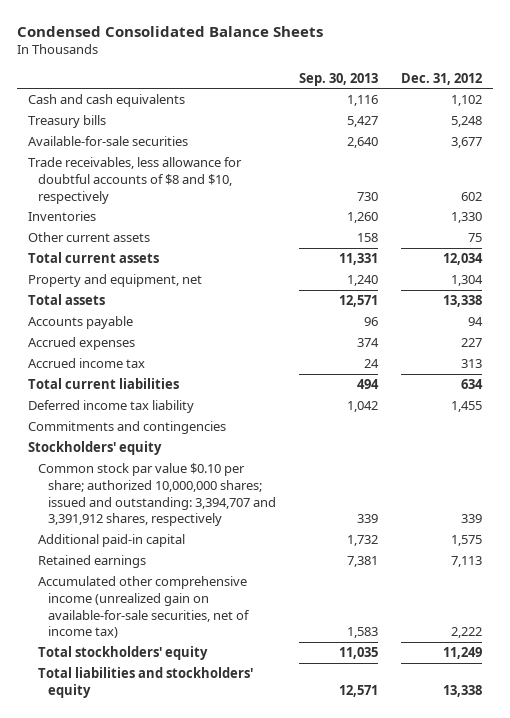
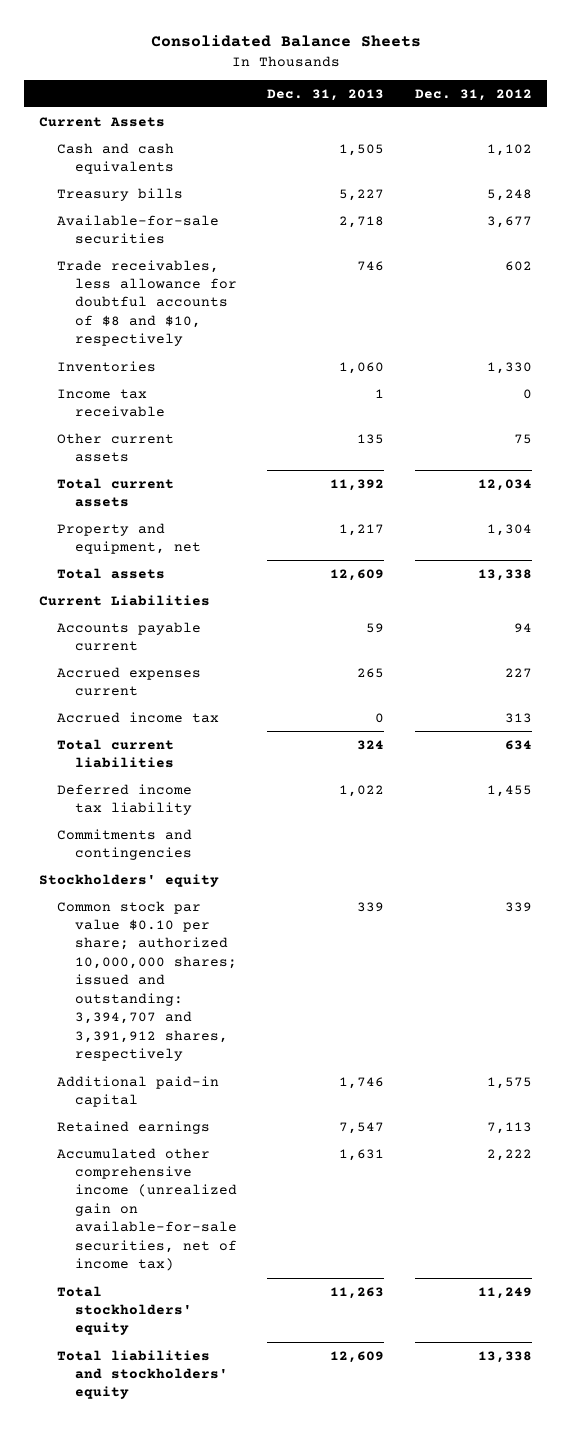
[16,25,323,37] Condensed Consolidated Balance Sheets -> [150,35,421,48] Consolidated Balance Sheets
[299,72,379,86] Sep. 30, 2013 -> none
none -> [267,88,385,101] Dec. 31, 2013
none -> [39,116,166,127] Current Assets
none -> [57,388,166,418] Income tax receivable
none -> [39,594,211,606] Current Liabilities
[27,316,133,330] Accounts payable -> [57,621,202,652] Accounts payable current
[27,337,135,351] Accrued expenses -> [57,666,202,697] Accrued expenses current

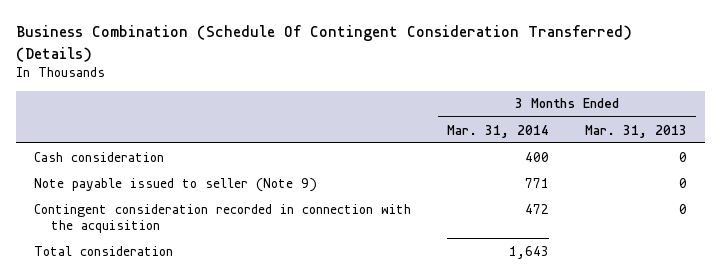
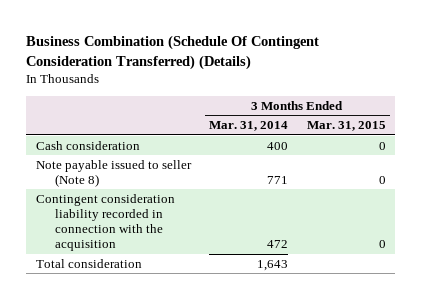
[585,124,688,138] Mar. 31, 2013 -> none
none -> [306,121,386,132] Mar. 31, 2015
[34,177,318,192] Note payable issued to seller (Note 9) -> [35,159,192,187] Note payable issued to seller (Note 8)
[34,203,412,233] Contingent consideration recorded in connection with the acquisition -> [35,193,175,252] Contingent consideration liability recorded in connection with the acquisition

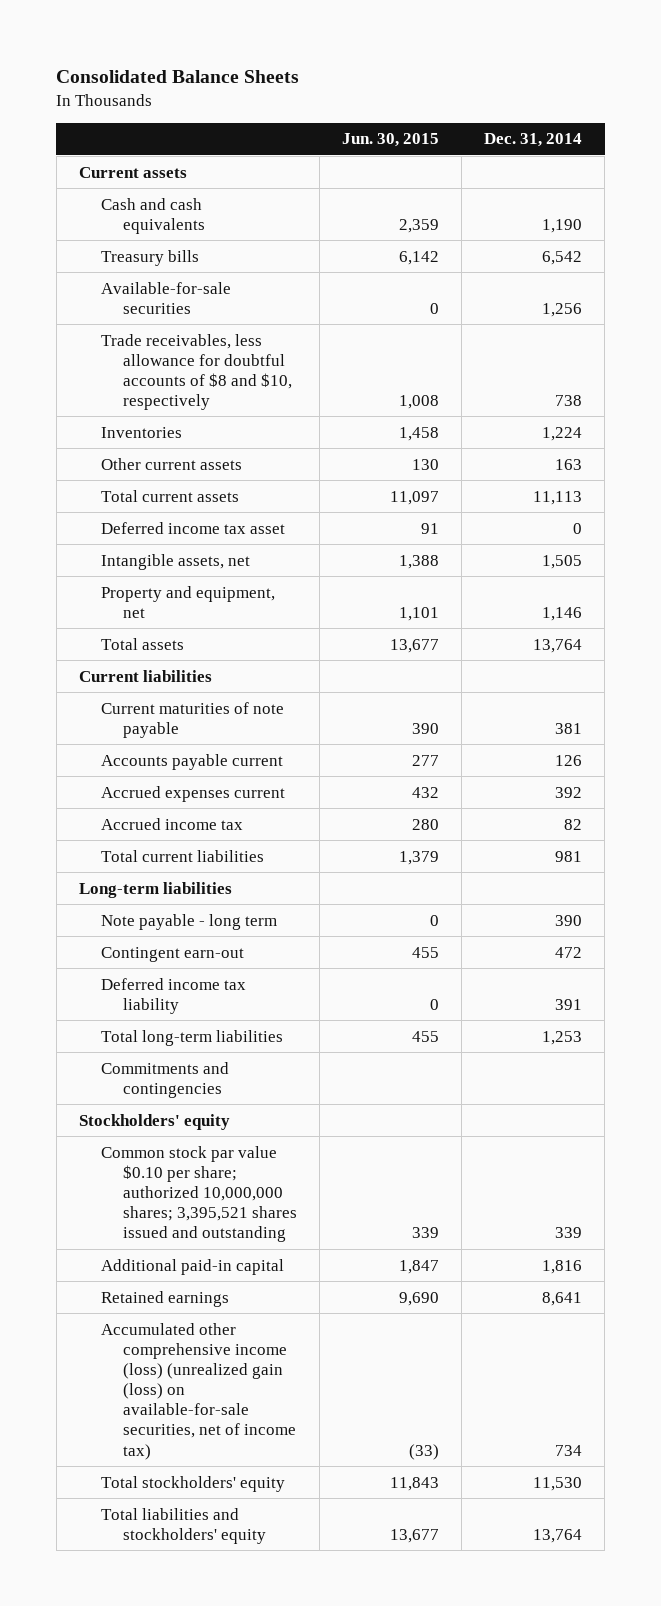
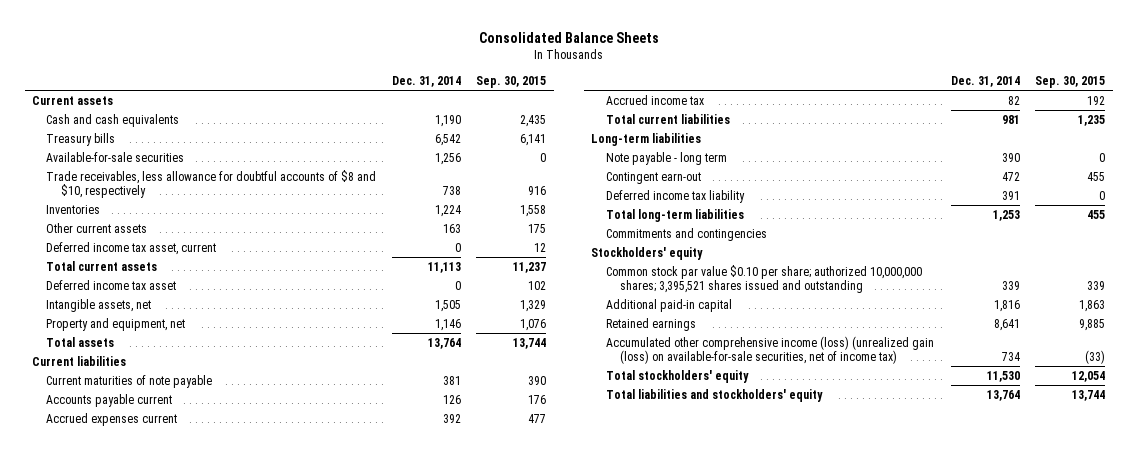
[341,133,439,148] Jun. 30, 2015 -> none
none -> [476,75,547,88] Sep. 30, 2015
none -> [46,241,217,255] Deferred income tax asset, current

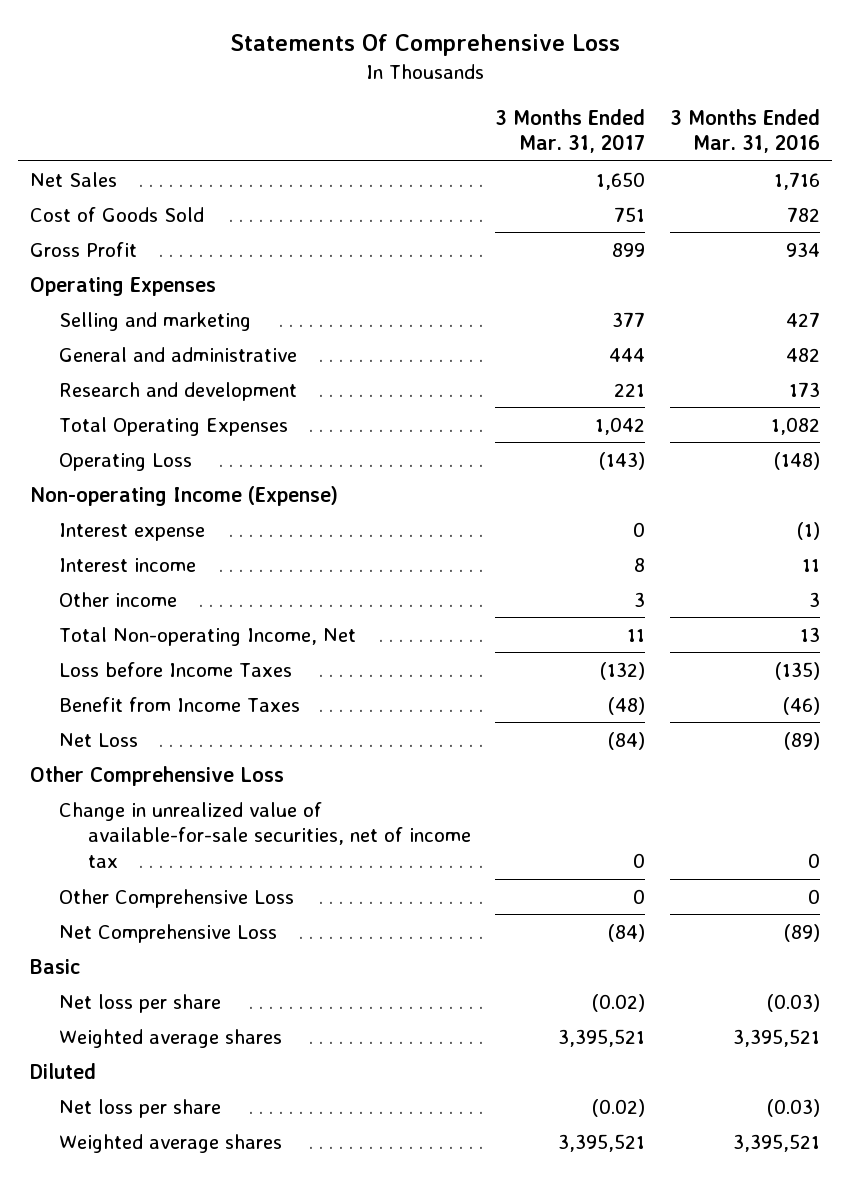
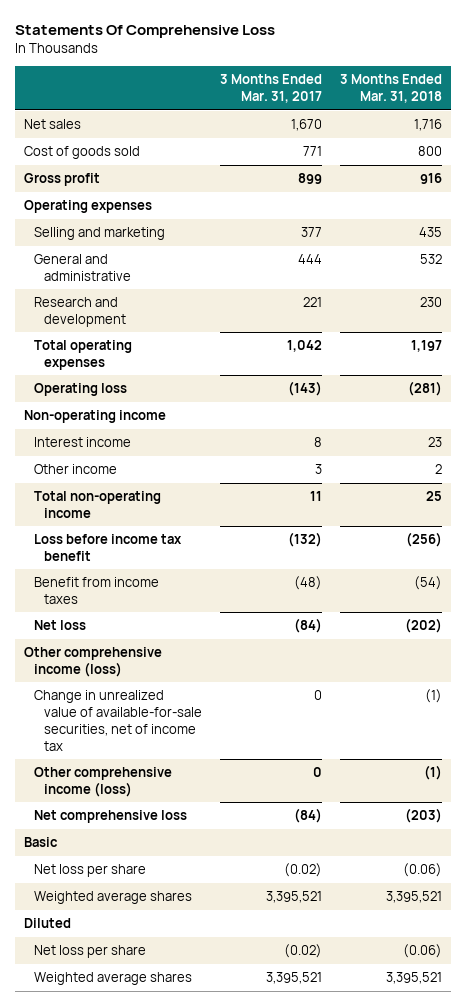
[669,108,820,154] 3 Months Ended Mar. 31, 2016 -> none
none -> [340,74,443,104] 3 Months Ended Mar. 31, 2018
[30,171,118,187] Net Sales -> [24,119,82,130] Net sales
[596,171,646,190] 1,650 -> [290,119,322,132] 1,670
[30,206,205,222] Cost of Goods Sold -> [24,146,141,160] Cost of goods sold
[614,206,646,222] 751 -> [302,146,322,157] 771
[30,241,138,257] Gross Profit -> [24,173,101,187] Gross profit
[30,276,217,296] Operating Expenses -> [24,200,153,214] Operating expenses
[59,522,206,541] Interest expense -> none
[59,416,289,436] Total Operating Expenses -> [33,340,132,370] Total operating expenses
[59,452,193,471] Operating Loss -> [33,383,127,397] Operating loss
[30,485,339,506] Non-operating Income (Expense) -> [24,410,167,424] Non-operating income
[59,626,357,646] Total Non-operating Income, Net -> [33,491,161,518] Total non-operating income
[59,661,293,677] Loss before Income Taxes -> [33,534,182,561] Loss before income tax benefit
[59,696,301,712] Benefit from Income Taxes -> [33,577,159,604] Benefit from income taxes
[59,732,139,747] Net Loss -> [33,620,86,631] Net loss
[30,765,285,786] Other Comprehensive Loss -> [24,647,163,677] Other comprehensive income (loss)
[59,888,295,908] Other Comprehensive Loss -> [33,767,172,797] Other comprehensive income (loss)
[59,923,278,943] Net Comprehensive Loss -> [33,810,187,824] Net comprehensive loss

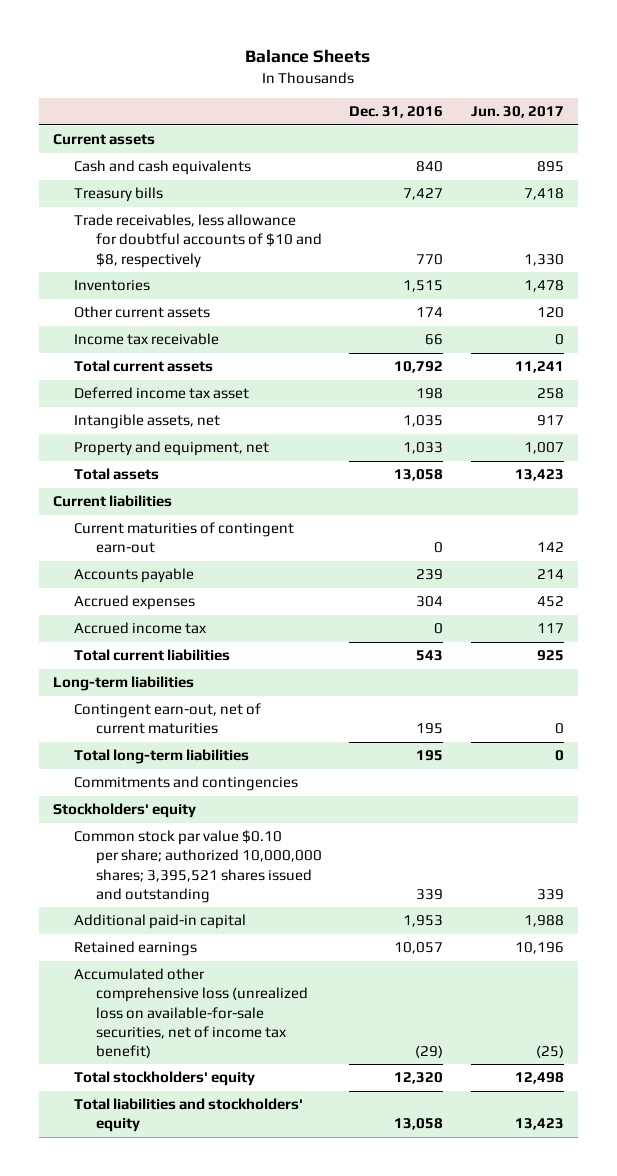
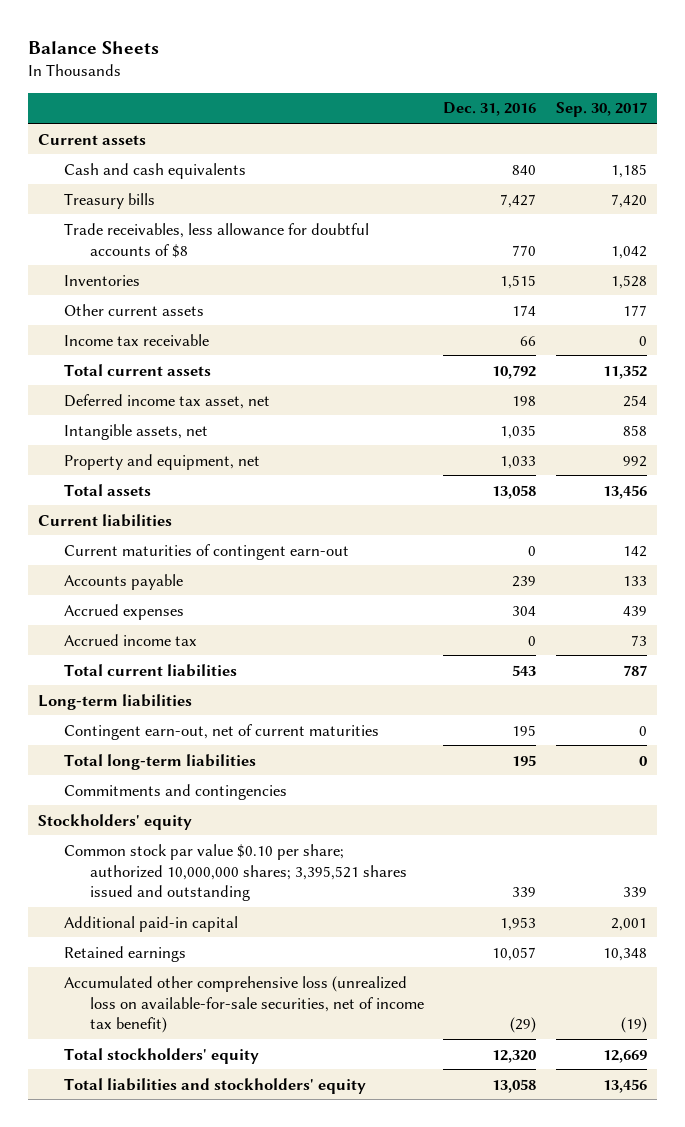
[471,106,565,119] Jun. 30, 2017 -> none
none -> [555,102,647,118] Sep. 30, 2017
[74,214,322,268] Trade receivables, less allowance for doubtful accounts of $10 and $8, respectively -> [63,222,369,258] Trade receivables, less allowance for doubtful accounts of $8
[74,387,250,400] Deferred income tax asset -> [63,393,270,409] Deferred income tax asset, net

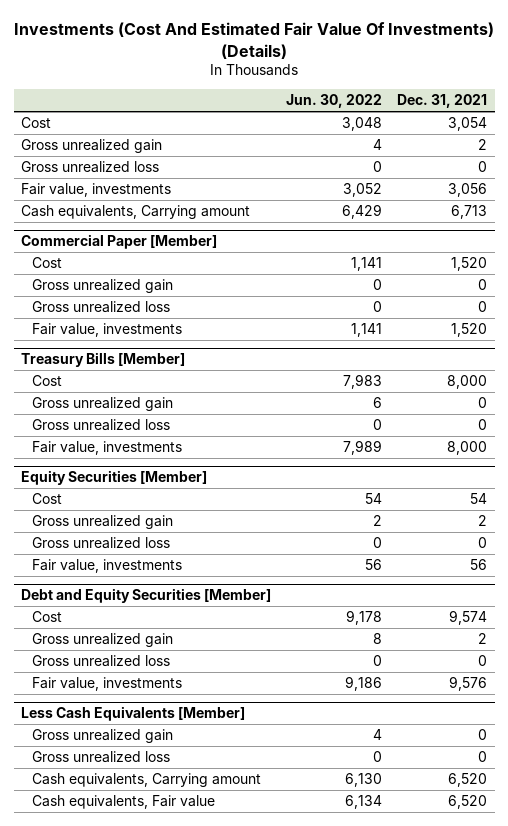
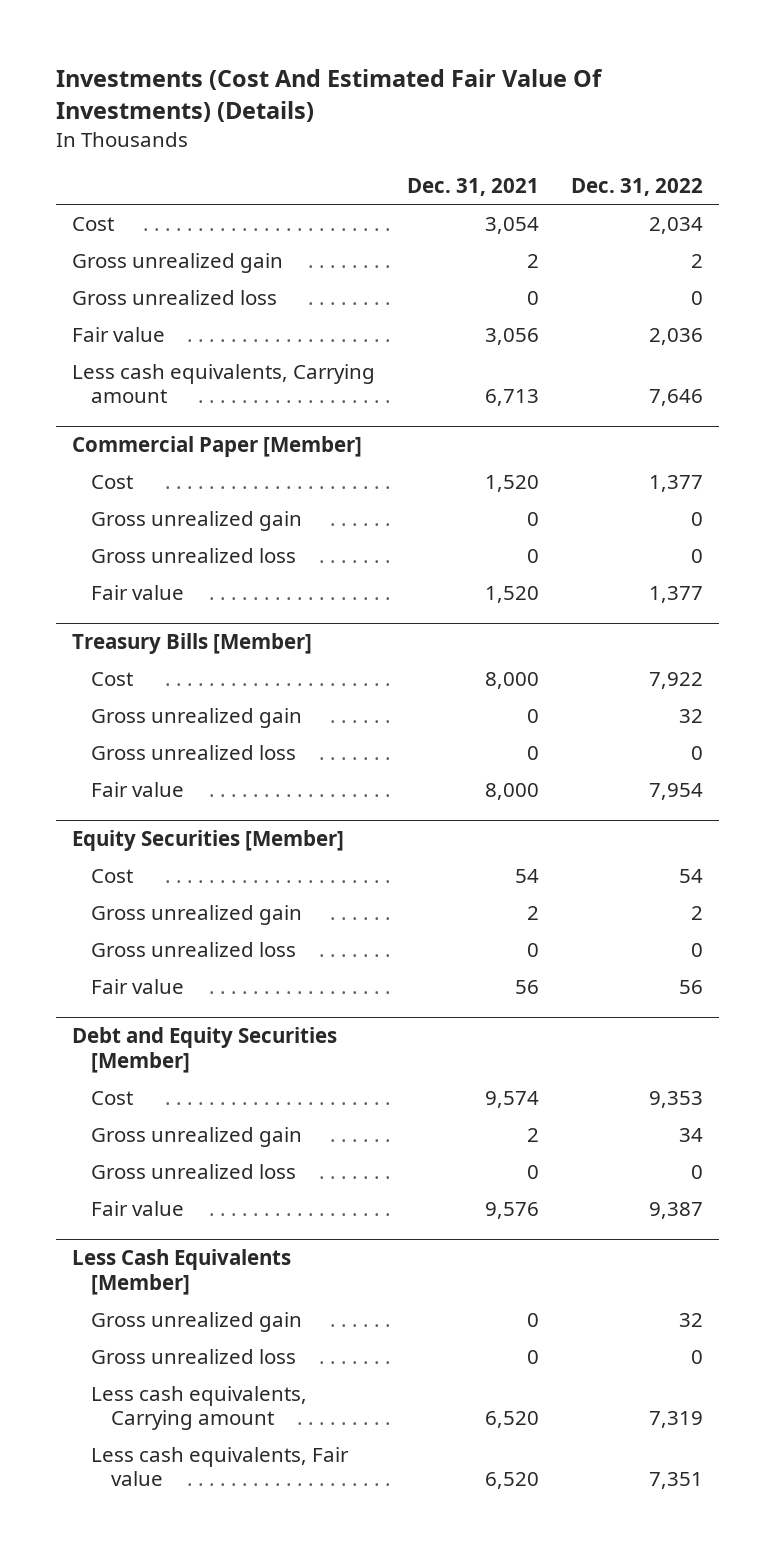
[286,94,383,109] Jun. 30, 2022 -> none
none -> [571,178,704,197] Dec. 31, 2022
[21,183,172,198] Fair value, investments -> [71,326,165,342] Fair value
[21,205,251,220] Cash equivalents, Carrying amount -> [71,363,375,404] Less cash equivalents, Carrying amount
[32,323,183,338] Fair value, investments -> [91,584,185,600] Fair value
[32,441,183,456] Fair value, investments -> [91,781,185,797] Fair value
[32,559,183,574] Fair value, investments -> [91,978,185,994] Fair value
[32,677,183,692] Fair value, investments -> [91,1200,185,1216] Fair value
[32,773,262,788] Cash equivalents, Carrying amount -> [91,1385,308,1431] Less cash equivalents, Carrying amount
[32,795,216,810] Cash equivalents, Fair value -> [91,1446,350,1487] Less cash equivalents, Fair value

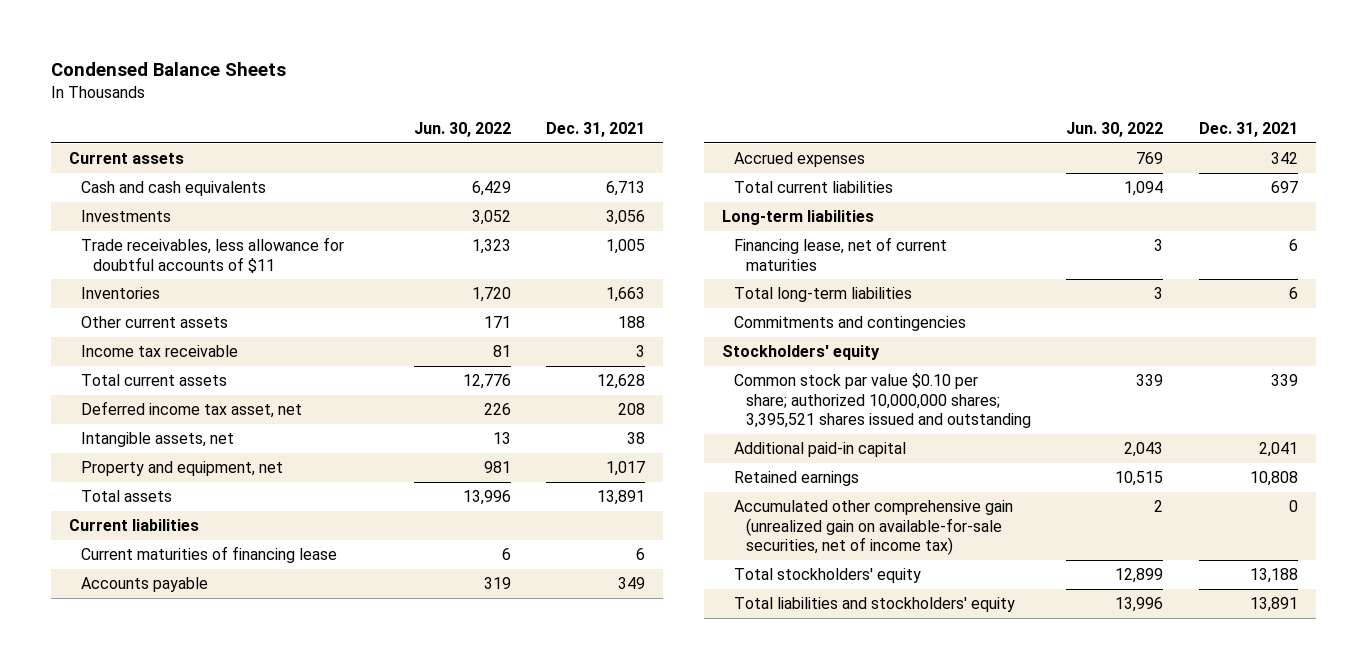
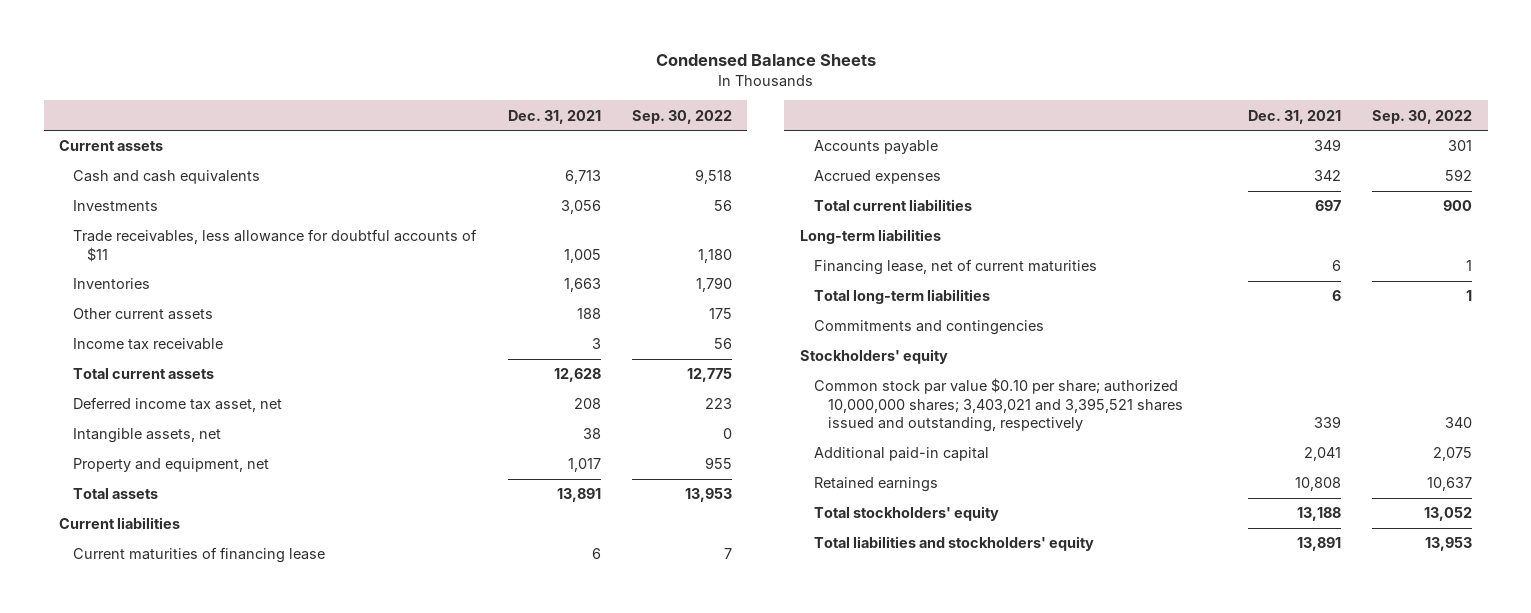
[413,122,511,138] Jun. 30, 2022 -> none
none -> [631,109,732,124] Sep. 30, 2022
[733,373,1031,429] Common stock par value $0.10 per share; authorized 10,000,000 shares; 3,395,521 shares issued and outstanding -> [813,378,1183,433] Common stock par value $0.10 per share; authorized 10,000,000 shares; 3,403,021 and 3,395,521 shares issued and outstanding, respectively
[733,500,1013,556] Accumulated other comprehensive gain (unrealized gain on available-for-sale securities, net of income tax) -> none

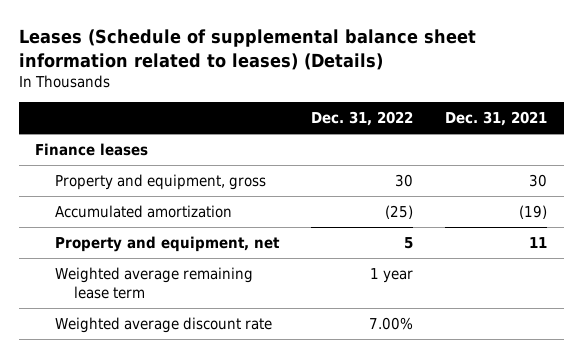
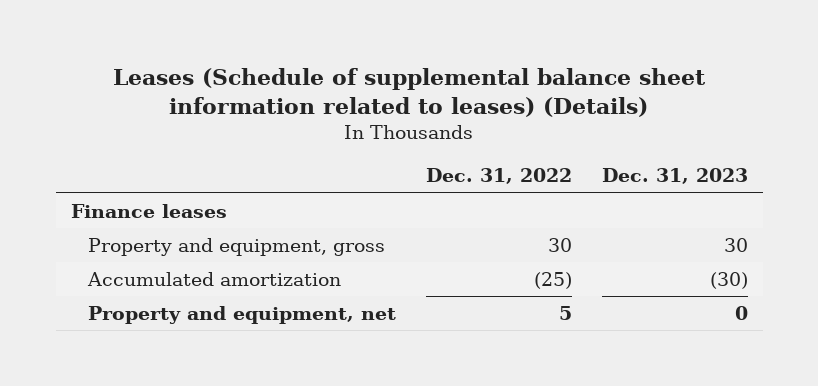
[445,111,548,127] Dec. 31, 2021 -> none
none -> [601,168,748,185] Dec. 31, 2023
[54,266,253,299] Weighted average remaining lease term -> none
[54,316,272,333] Weighted average discount rate -> none

